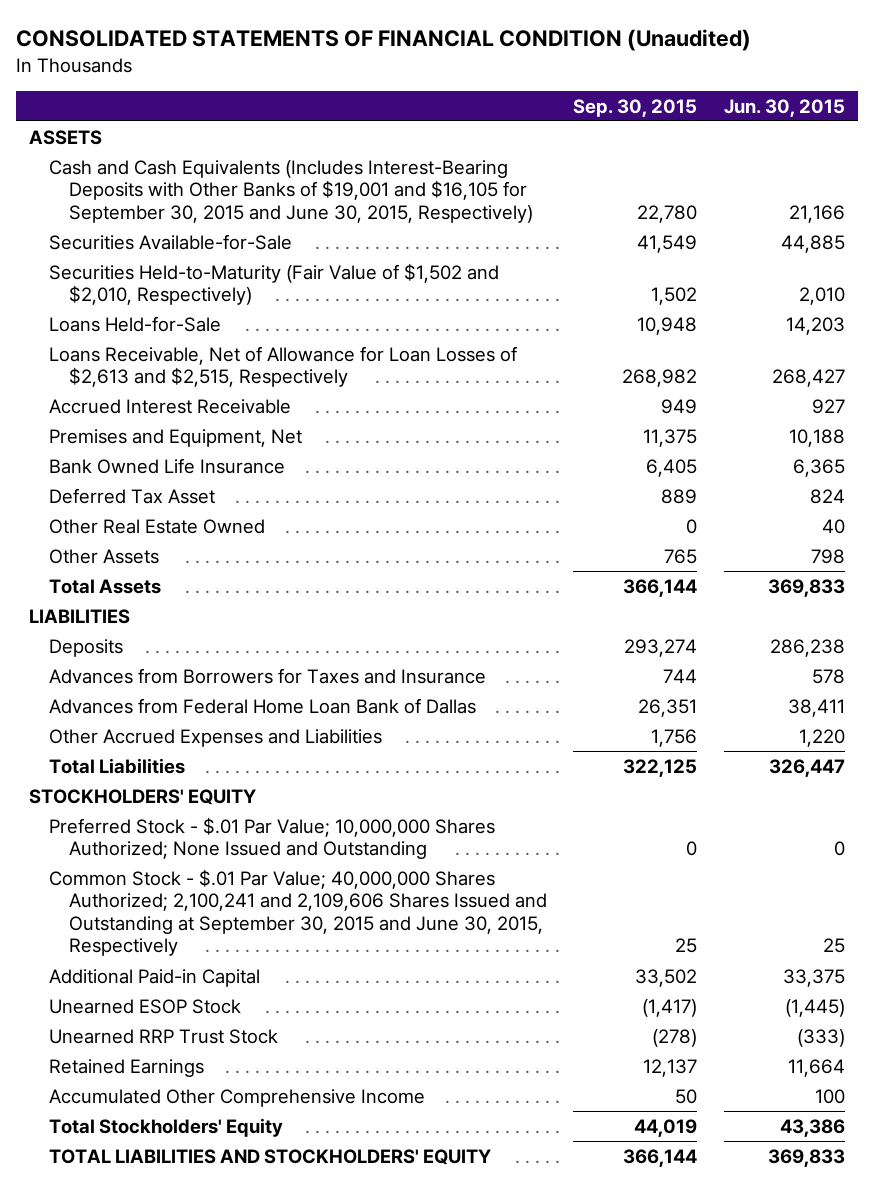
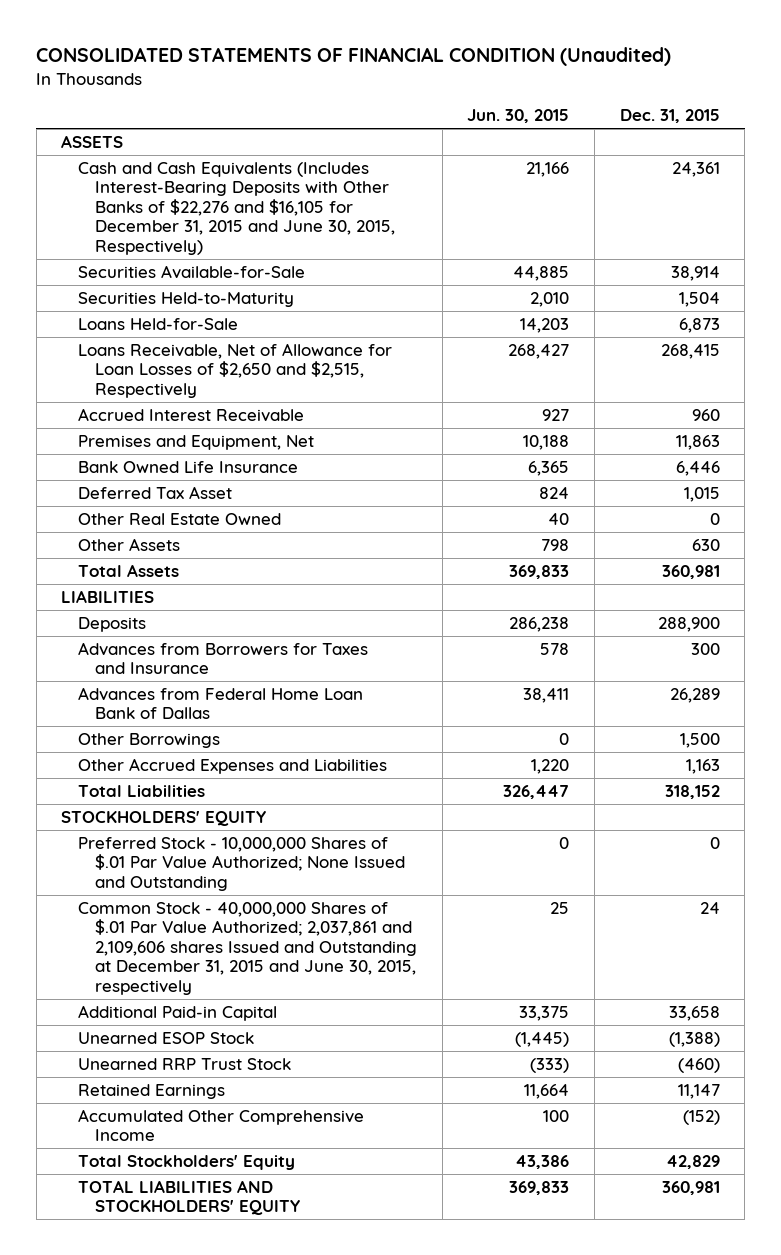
[573,98,698,117] Sep. 30, 2015 -> none
none -> [619,108,720,123] Dec. 31, 2015
[49,159,533,223] Cash and Cash Equivalents (Includes Interest-Bearing Deposits with Other Banks of $19,001 and $16,105 for September 30, 2015 and June 30, 2015, Respectively) -> [78,161,395,255] Cash and Cash Equivalents (Includes Interest-Bearing Deposits with Other Banks of $22,276 and $16,105 for December 31, 2015 and June 30, 2015, Respectively)
[49,262,500,306] Securities Held-to-Maturity (Fair Value of $1,502 and $2,010, Respectively) -> [78,291,295,307] Securities Held-to-Maturity
[49,345,518,388] Loans Receivable, Net of Allowance for Loan Losses of $2,613 and $2,515, Respectively -> [78,342,393,398] Loans Receivable, Net of Allowance for Loan Losses of $2,650 and $2,515, Respectively
none -> [78,732,221,748] Other Borrowings
[49,816,496,860] Preferred Stock - $.01 Par Value; 10,000,000 Shares Authorized; None Issued and Outstanding -> [78,836,405,891] Preferred Stock - 10,000,000 Shares of $.01 Par Value Authorized; None Issued and Outstanding
[49,868,547,957] Common Stock - $.01 Par Value; 40,000,000 Shares Authorized; 2,100,241 and 2,109,606 Shares Issued and Outstanding at September 30, 2015 and June 30, 2015, Respectively -> [78,901,417,995] Common Stock - 40,000,000 Shares of $.01 Par Value Authorized; 2,037,861 and 2,109,606 shares Issued and Outstanding at December 31, 2015 and June 30, 2015, respectively

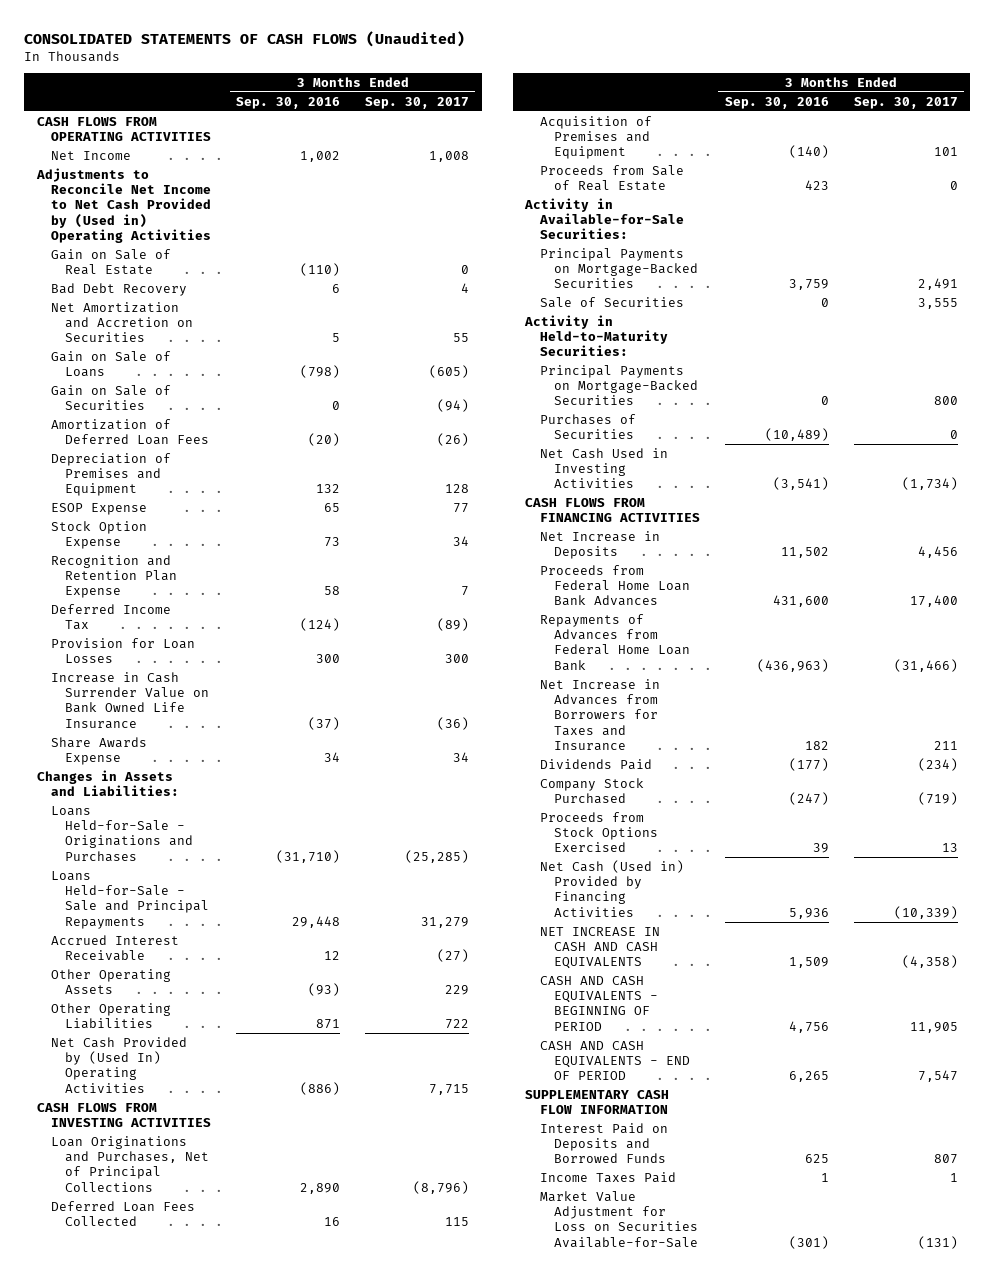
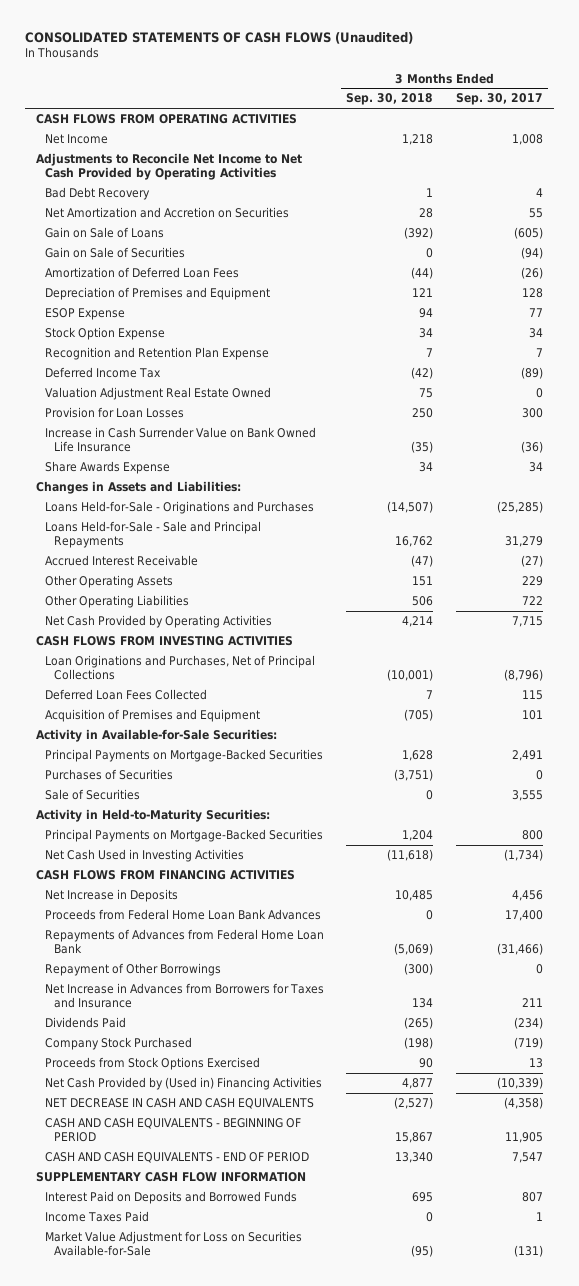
[236,96,341,109] Sep. 30, 2016 -> none
none -> [346,93,434,106] Sep. 30, 2018
[50,248,171,276] Gain on Sale of Real Estate -> none
[35,167,211,244] Adjustments to Reconcile Net Income to Net Cash Provided by (Used in) Operating Activities -> [35,152,302,181] Adjustments to Reconcile Net Income to Net Cash Provided by Operating Activities
none -> [45,386,272,400] Valuation Adjustment Real Estate Owned
[50,1036,187,1093] Net Cash Provided by (Used In) Operating Activities -> [45,614,273,628] Net Cash Provided by Operating Activities
[539,164,684,192] Proceeds from Sale of Real Estate -> none
[539,413,636,440] Purchases of Securities -> [45,768,174,780] Purchases of Securities
none -> [45,962,222,976] Repayment of Other Borrowings
[539,859,684,917] Net Cash (Used in) Provided by Financing Activities -> [45,1076,323,1090] Net Cash Provided by (Used in) Financing Activities
[539,926,660,970] NET INCREASE IN CASH AND CASH EQUIVALENTS -> [45,1097,315,1109] NET DECREASE IN CASH AND CASH EQUIVALENTS

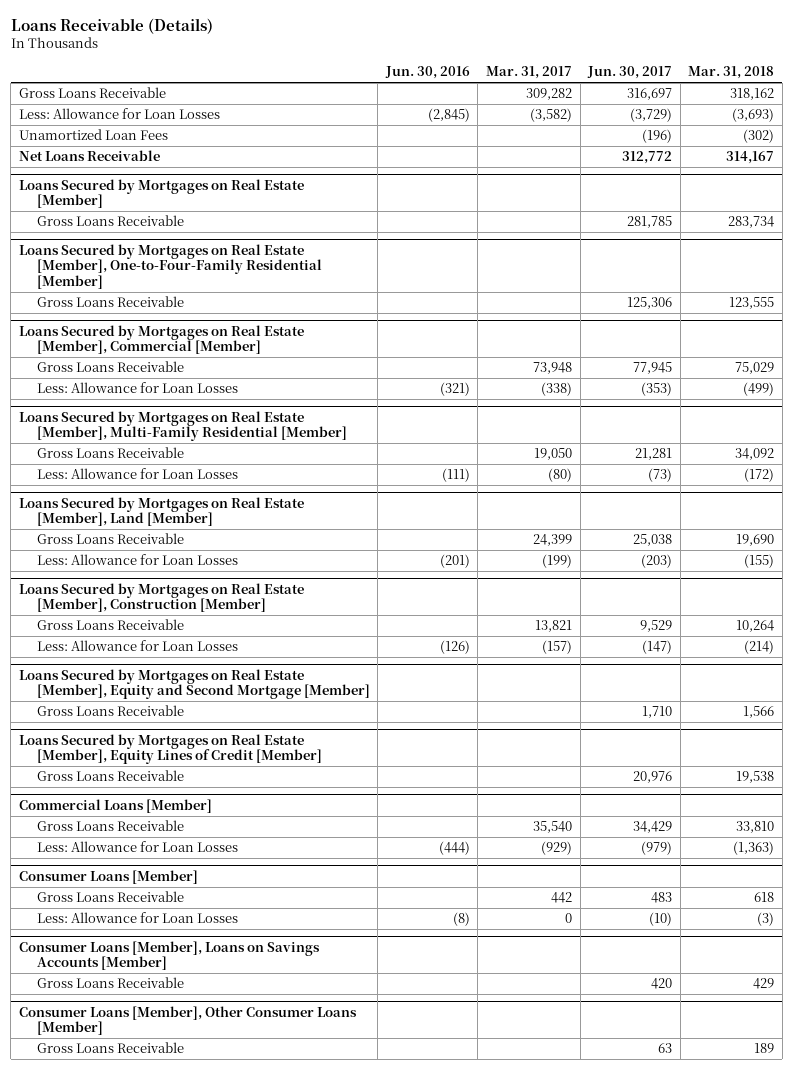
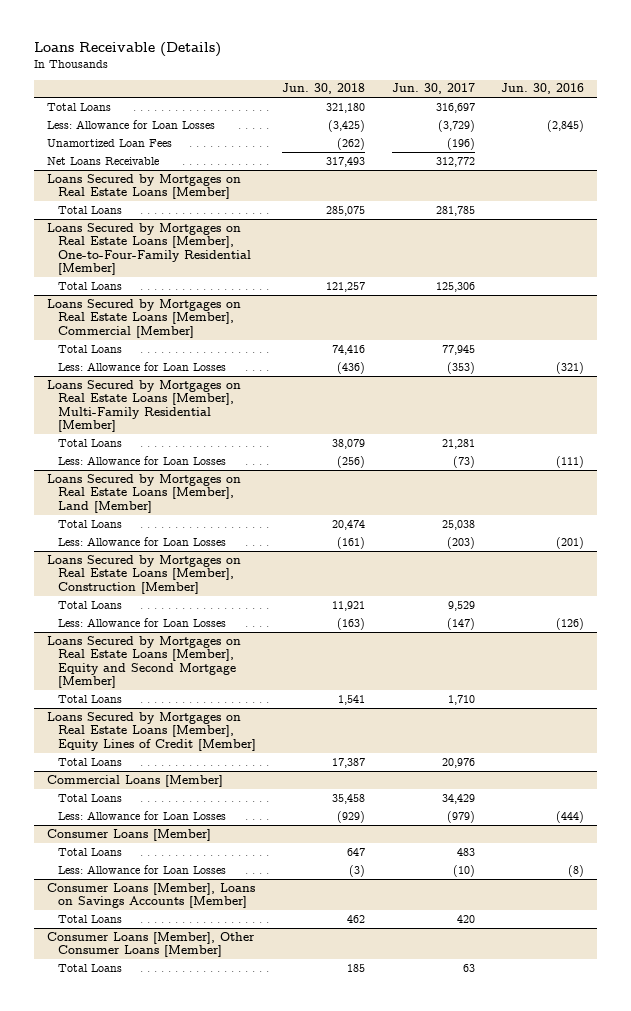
[486,66,573,80] Mar. 31, 2017 -> none
[688,66,775,80] Mar. 31, 2018 -> none
none -> [282,83,366,95] Jun. 30, 2018
[18,87,166,99] Gross Loans Receivable -> [47,102,112,111] Total Loans
[18,178,304,209] Loans Secured by Mortgages on Real Estate [Member] -> [47,173,242,200] Loans Secured by Mortgages on Real Estate Loans [Member]
[36,215,184,227] Gross Loans Receivable -> [58,205,123,214] Total Loans
[18,243,322,289] Loans Secured by Mortgages on Real Estate [Member], One-to-Four-Family Residential [Member] -> [47,222,252,276] Loans Secured by Mortgages on Real Estate Loans [Member], One-to-Four-Family Residential [Member]
[36,296,184,308] Gross Loans Receivable -> [58,281,123,290] Total Loans
[18,324,304,355] Loans Secured by Mortgages on Real Estate [Member], Commercial [Member] -> [47,298,242,338] Loans Secured by Mortgages on Real Estate Loans [Member], Commercial [Member]
[36,361,184,373] Gross Loans Receivable -> [58,344,123,353] Total Loans
[18,410,347,442] Loans Secured by Mortgages on Real Estate [Member], Multi-Family Residential [Member] -> [47,379,242,433] Loans Secured by Mortgages on Real Estate Loans [Member], Multi-Family Residential [Member]
[36,447,184,459] Gross Loans Receivable -> [58,438,123,447] Total Loans
[18,496,304,527] Loans Secured by Mortgages on Real Estate [Member], Land [Member] -> [47,473,242,513] Loans Secured by Mortgages on Real Estate Loans [Member], Land [Member]
[36,533,184,545] Gross Loans Receivable -> [58,519,123,528] Total Loans
[18,582,304,613] Loans Secured by Mortgages on Real Estate [Member], Construction [Member] -> [47,554,242,594] Loans Secured by Mortgages on Real Estate Loans [Member], Construction [Member]
[36,619,184,631] Gross Loans Receivable -> [58,600,123,609] Total Loans
[18,668,370,700] Loans Secured by Mortgages on Real Estate [Member], Equity and Second Mortgage [Member] -> [47,635,242,689] Loans Secured by Mortgages on Real Estate Loans [Member], Equity and Second Mortgage [Member]
[36,705,184,717] Gross Loans Receivable -> [58,694,123,703] Total Loans
[18,733,322,765] Loans Secured by Mortgages on Real Estate [Member], Equity Lines of Credit [Member] -> [47,711,257,751] Loans Secured by Mortgages on Real Estate Loans [Member], Equity Lines of Credit [Member]
[36,770,184,782] Gross Loans Receivable -> [58,757,123,766] Total Loans
[36,820,184,832] Gross Loans Receivable -> [58,793,123,802] Total Loans
[36,891,184,903] Gross Loans Receivable -> [58,847,123,856] Total Loans
[36,977,184,989] Gross Loans Receivable -> [58,914,123,923] Total Loans
[36,1042,184,1054] Gross Loans Receivable -> [58,963,123,972] Total Loans

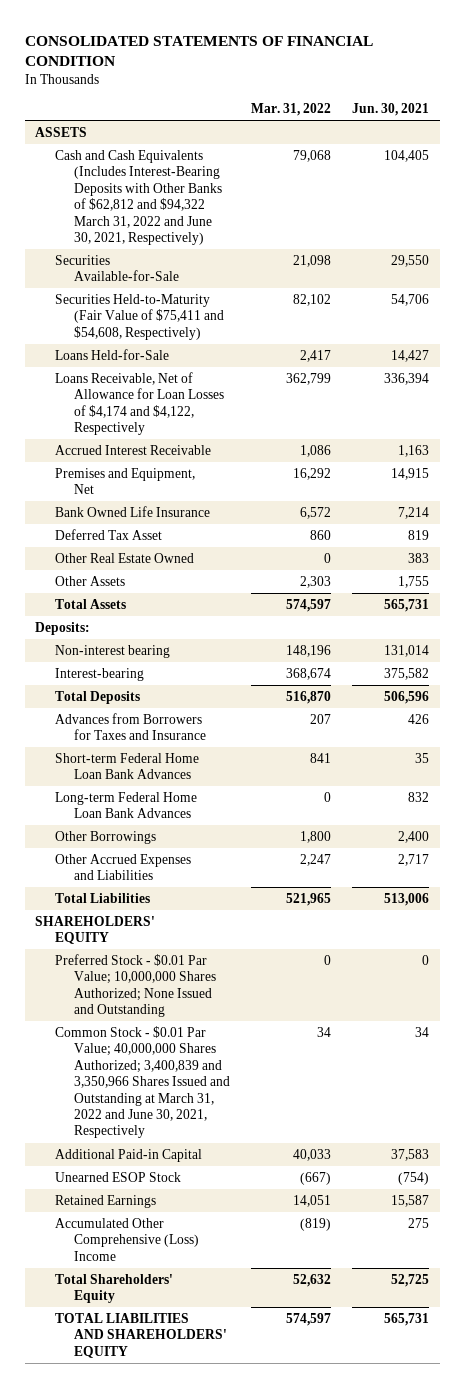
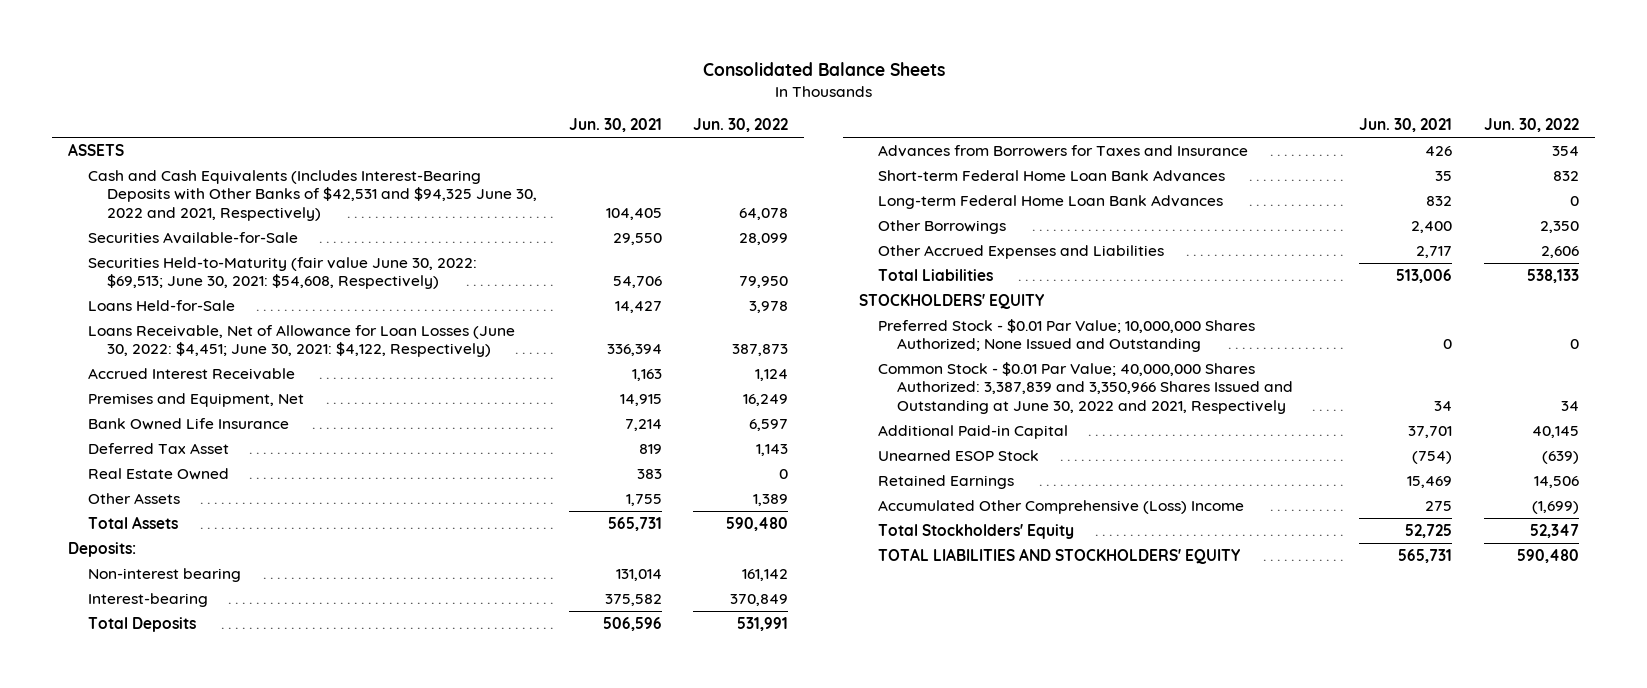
[24,35,373,67] CONSOLIDATED STATEMENTS OF FINANCIAL CONDITION -> [702,62,945,77] Consolidated Balance Sheets
[251,103,332,117] Mar. 31, 2022 -> none
none -> [693,118,789,133] Jun. 30, 2022
[54,149,223,246] Cash and Cash Equivalents (Includes Interest-Bearing Deposits with Other Banks of $62,812 and $94,322 March 31, 2022 and June 30, 2021, Respectively) -> [87,169,537,222] Cash and Cash Equivalents (Includes Interest-Bearing Deposits with Other Banks of $42,531 and $94,325 June 30, 2022 and 2021, Respectively)
[54,293,225,340] Securities Held-to-Maturity (Fair Value of $75,411 and $54,608, Respectively) -> [87,256,477,290] Securities Held-to-Maturity (fair value June 30, 2022: $69,513; June 30, 2021: $54,608, Respectively)
[54,371,225,436] Loans Receivable, Net of Allowance for Loan Losses of $4,174 and $4,122, Respectively -> [87,324,515,358] Loans Receivable, Net of Allowance for Loan Losses (June 30, 2022: $4,451; June 30, 2021: $4,122, Respectively)
[54,552,194,563] Other Real Estate Owned -> [87,467,229,480] Real Estate Owned
[35,915,156,945] SHAREHOLDERS' EQUITY -> [858,293,1044,309] STOCKHOLDERS' EQUITY
[54,1025,231,1139] Common Stock - $0.01 Par Value; 40,000,000 Shares Authorized; 3,400,839 and 3,350,966 Shares Issued and Outstanding at March 31, 2022 and June 30, 2021, Respectively -> [877,361,1294,415] Common Stock - $0.01 Par Value; 40,000,000 Shares Authorized: 3,387,839 and 3,350,966 Shares Issued and Outstanding at June 30, 2022 and 2021, Respectively
[391,1148,430,1161] 37,583 -> [1407,425,1452,438] 37,701
[391,1194,430,1207] 15,587 -> [1406,475,1452,488] 15,469
[54,1273,173,1304] Total Shareholders' Equity -> [877,523,1074,539] Total Stockholders' Equity
[54,1312,228,1358] TOTAL LIABILITIES AND SHAREHOLDERS' EQUITY -> [877,547,1240,564] TOTAL LIABILITIES AND STOCKHOLDERS' EQUITY

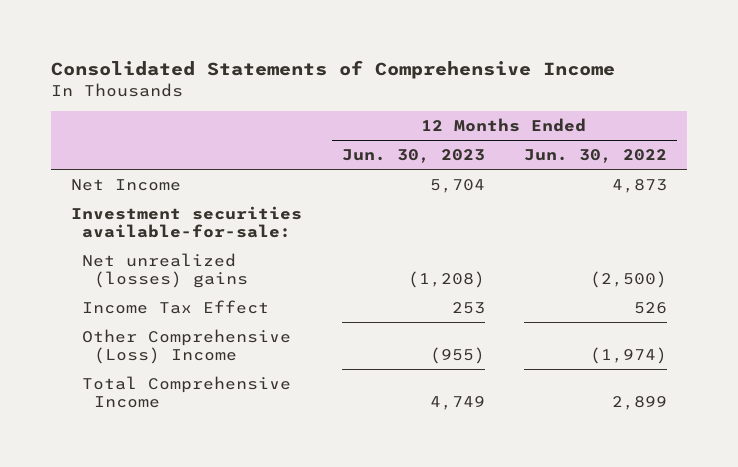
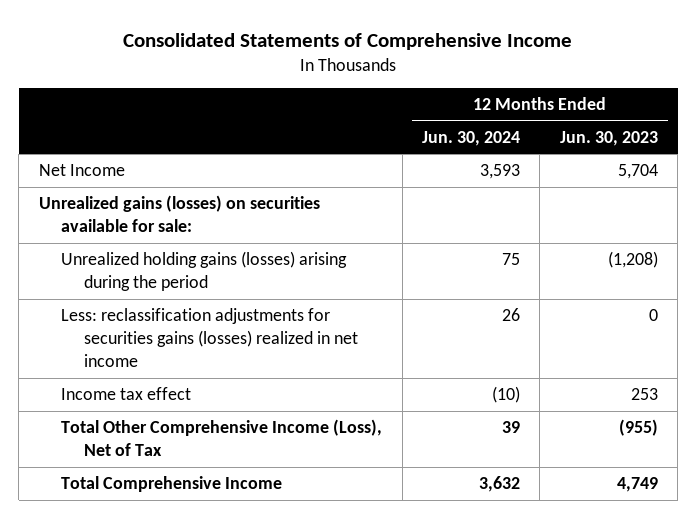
[524,149,668,164] Jun. 30, 2022 -> none
none -> [422,130,521,146] Jun. 30, 2024
[70,205,302,239] Investment securities available-for-sale: -> [38,195,320,233] Unrealized gains (losses) on securities available for sale:
[82,252,249,289] Net unrealized (losses) gains -> [61,251,348,292] Unrealized holding gains (losses) arising during the period
none -> [61,308,358,368] Less: reclassification adjustments for securities gains (losses) realized in net income
[82,299,270,314] Income Tax Effect -> [61,387,192,401] Income tax effect
[82,328,292,365] Other Comprehensive (Loss) Income -> [61,419,383,457] Total Other Comprehensive Income (Loss), Net of Tax

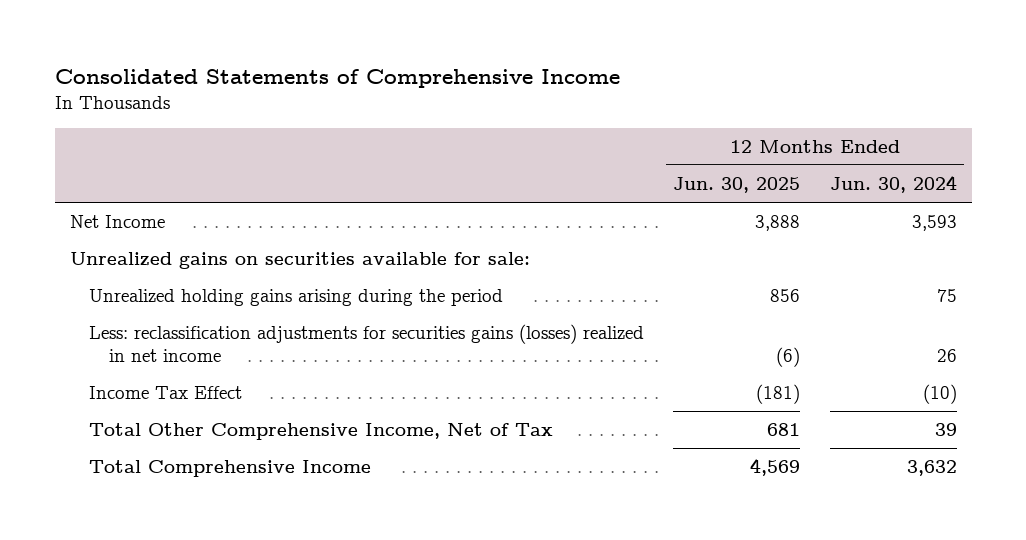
[559,130,658,146] Jun. 30, 2023 -> none
none -> [673,176,801,193] Jun. 30, 2025
[38,195,320,233] Unrealized gains (losses) on securities available for sale: -> [69,251,530,269] Unrealized gains on securities available for sale:
[61,251,348,292] Unrealized holding gains (losses) arising during the period -> [89,288,504,306] Unrealized holding gains arising during the period
[61,387,192,401] Income tax effect -> [89,385,243,399] Income Tax Effect
[61,419,383,457] Total Other Comprehensive Income (Loss), Net of Tax -> [89,422,554,440] Total Other Comprehensive Income, Net of Tax

